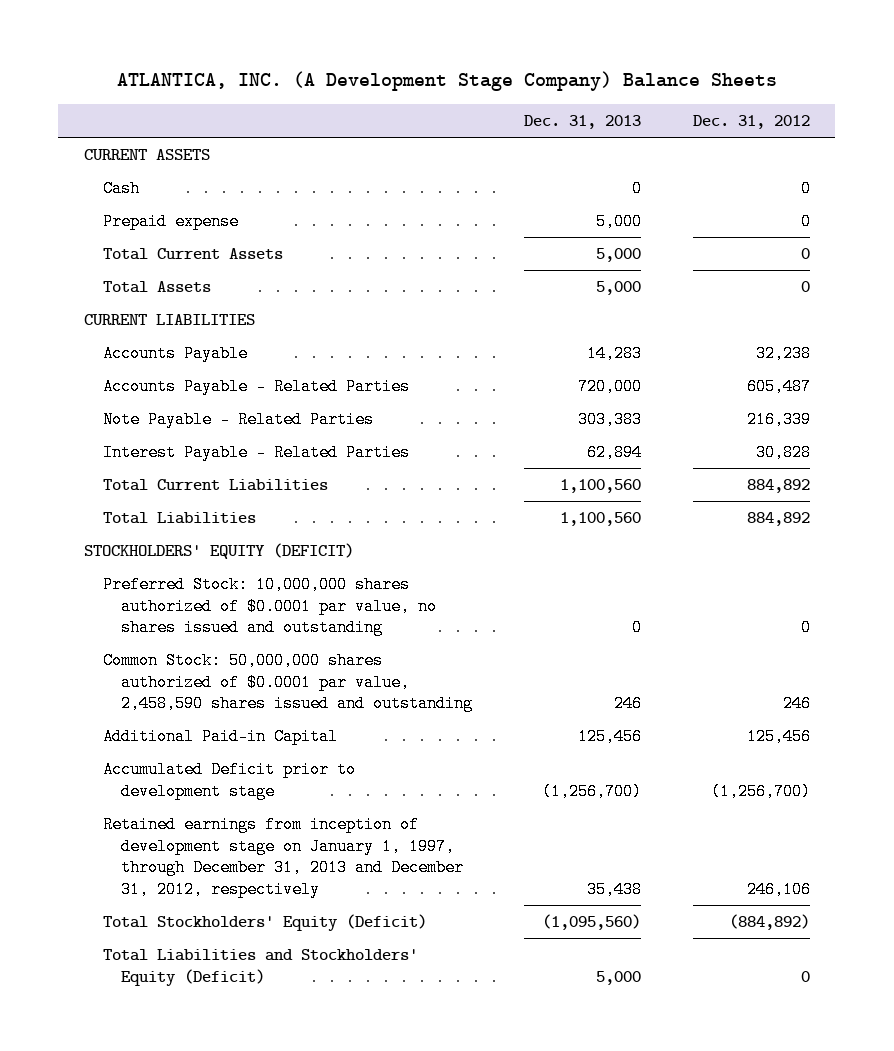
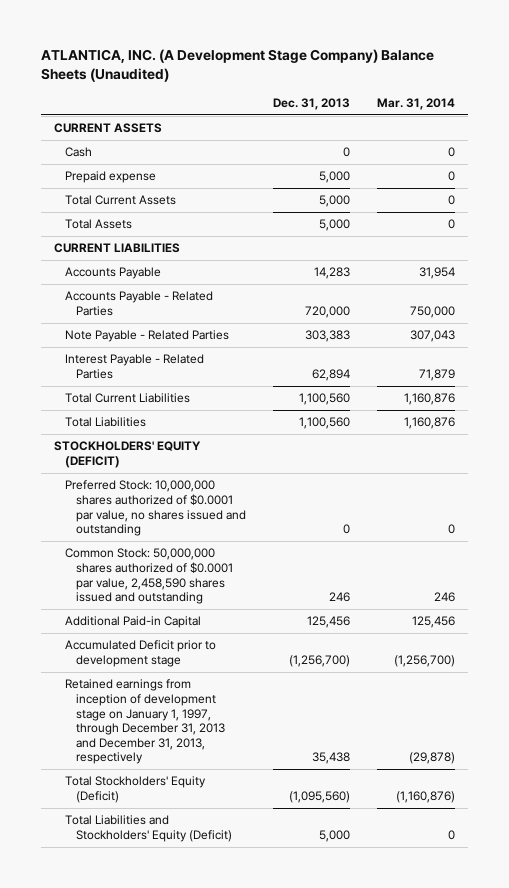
[116,71,777,92] ATLANTICA, INC. (A Development Stage Company) Balance Sheets -> [40,48,434,82] ATLANTICA, INC. (A Development Stage Company) Balance Sheets (Unaudited)
[692,115,810,130] Dec. 31, 2012 -> none
none -> [376,98,455,111] Mar. 31, 2014
[102,816,465,898] Retained earnings from inception of development stage on January 1, 1997, through December 31, 2013 and December 31, 2012, respectively -> [65,679,225,765] Retained earnings from inception of development stage on January 1, 1997, through December 31, 2013 and December 31, 2013, respectively

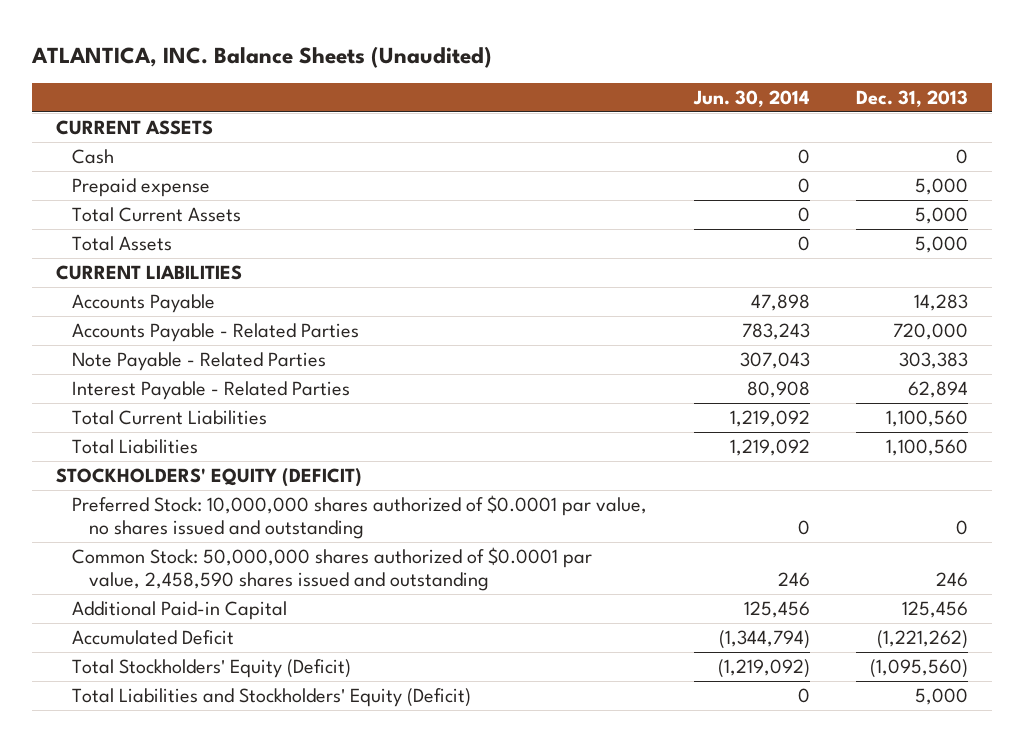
[40,48,434,82] ATLANTICA, INC. (A Development Stage Company) Balance Sheets (Unaudited) -> [31,46,493,69] ATLANTICA, INC. Balance Sheets (Unaudited)
[376,98,455,111] Mar. 31, 2014 -> none
none -> [692,90,810,108] Jun. 30, 2014
[65,679,225,765] Retained earnings from inception of development stage on January 1, 1997, through December 31, 2013 and December 31, 2013, respectively -> none
[65,640,217,667] Accumulated Deficit prior to development stage -> [72,629,235,645] Accumulated Deficit
[288,654,350,667] (1,256,700) -> [877,629,969,649] (1,221,262)

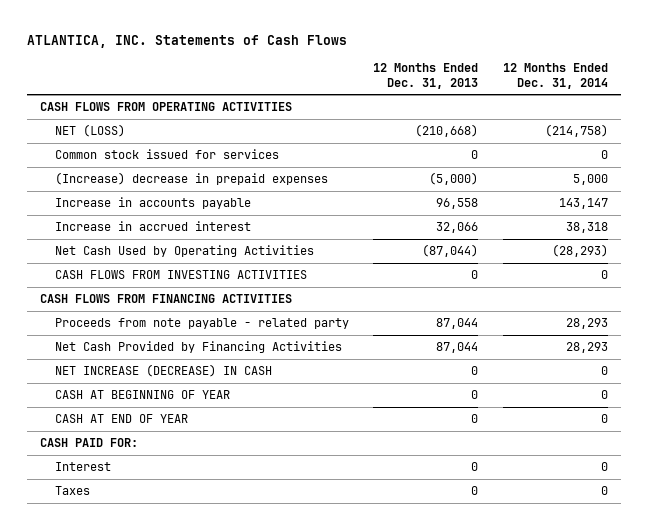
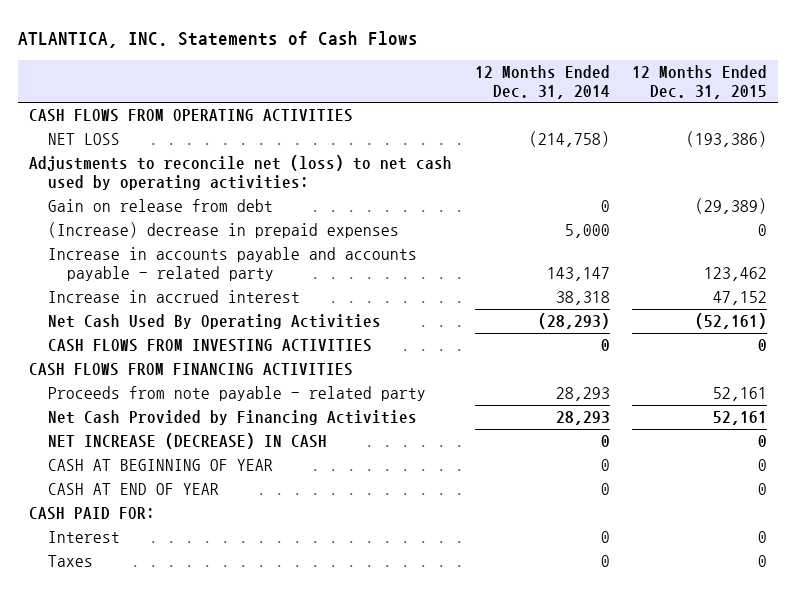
[373,63,479,89] 12 Months Ended Dec. 31, 2013 -> none
none -> [631,64,767,99] 12 Months Ended Dec. 31, 2015
[54,148,279,159] Common stock issued for services -> none
[54,123,125,137] NET (LOSS) -> [48,133,121,146] NET LOSS
none -> [29,155,453,190] Adjustments to reconcile net (loss) to net cash used by operating activities:
none -> [48,199,274,213] Gain on release from debt
[54,196,251,209] Increase in accounts payable -> [48,247,418,281] Increase in accounts payable and accounts payable - related party
[54,244,314,257] Net Cash Used by Operating Activities -> [48,314,382,330] Net Cash Used By Operating Activities

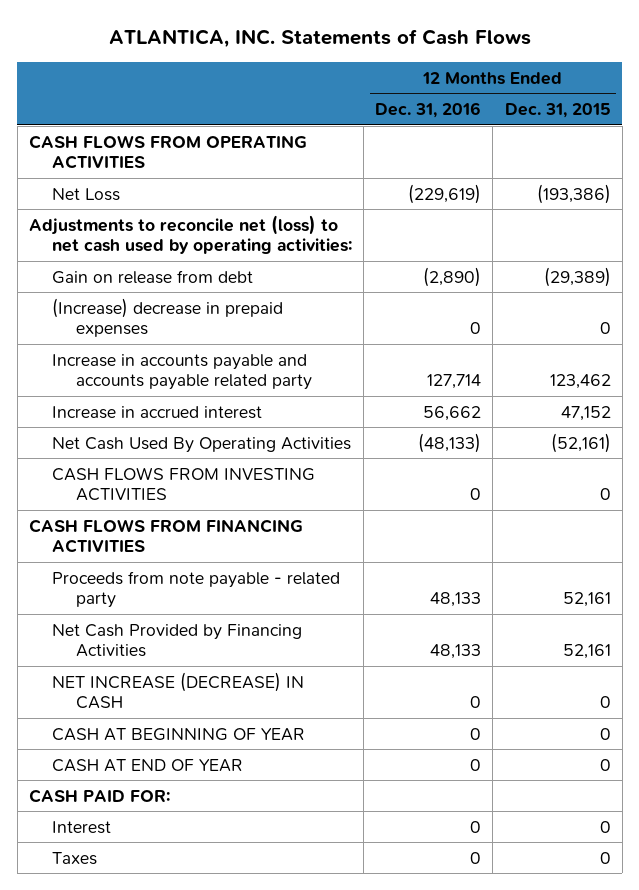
[474,64,610,99] 12 Months Ended Dec. 31, 2014 -> none
none -> [375,101,482,118] Dec. 31, 2016
[48,133,121,146] NET LOSS -> [52,187,121,201] Net Loss
[48,247,418,281] Increase in accounts payable and accounts payable - related party -> [52,353,312,391] Increase in accounts payable and accounts payable related party

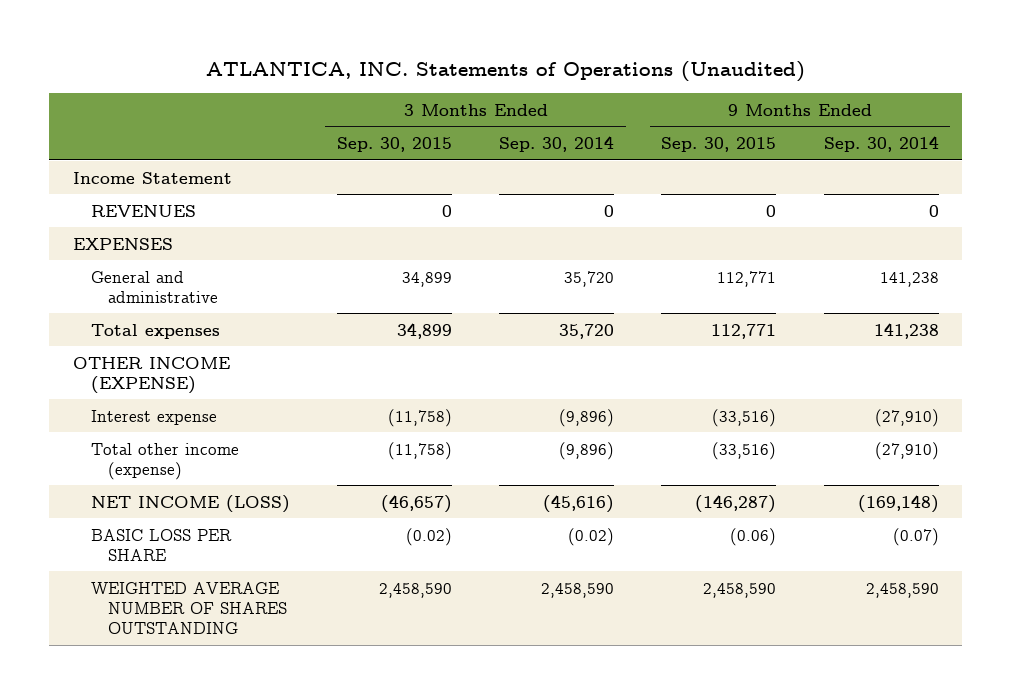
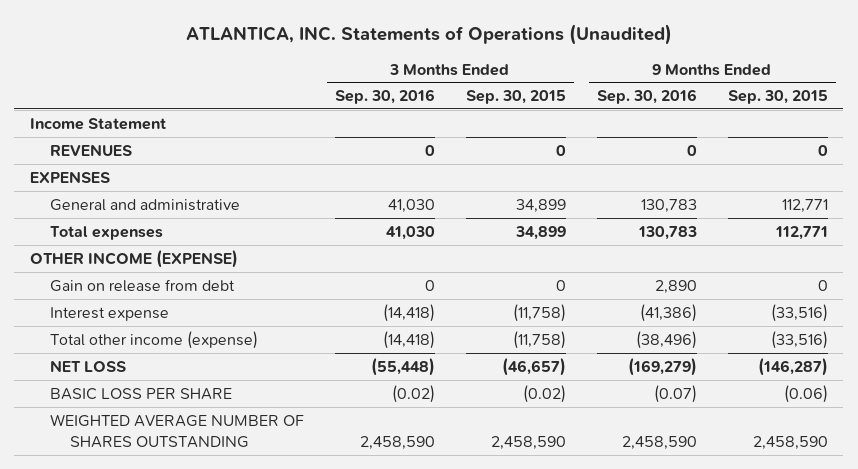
[499,135,615,152] Sep. 30, 2014 -> none
[823,135,939,152] Sep. 30, 2014 -> none
none -> [334,89,435,105] Sep. 30, 2016
none -> [596,89,697,105] Sep. 30, 2016
none -> [49,278,235,292] Gain on release from debt
[90,494,290,513] NET INCOME (LOSS) -> [49,359,126,372] NET LOSS

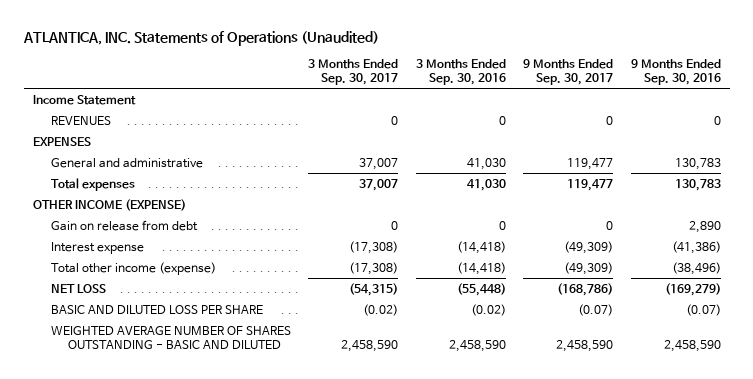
[465,90,566,105] Sep. 30, 2015 -> none
[727,90,828,105] Sep. 30, 2015 -> none
none -> [308,58,399,85] 3 Months Ended Sep. 30, 2017
none -> [523,58,614,85] 9 Months Ended Sep. 30, 2017
[49,387,232,400] BASIC LOSS PER SHARE -> [50,304,263,314] BASIC AND DILUTED LOSS PER SHARE
[49,413,304,448] WEIGHTED AVERAGE NUMBER OF SHARES OUTSTANDING -> [50,325,291,349] WEIGHTED AVERAGE NUMBER OF SHARES OUTSTANDING - BASIC AND DILUTED

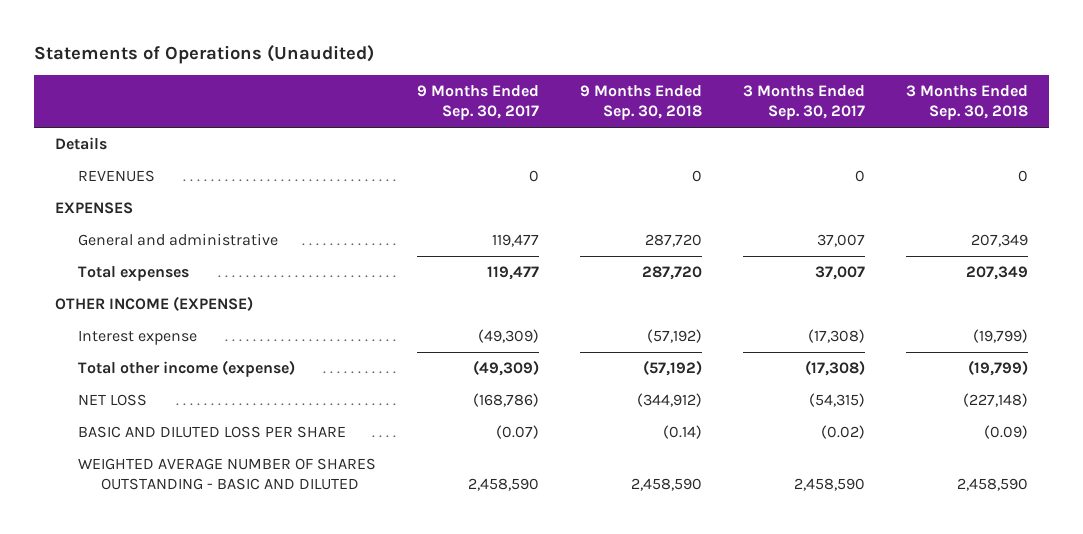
[22,30,379,46] ATLANTICA, INC. Statements of Operations (Unaudited) -> [34,45,375,65] Statements of Operations (Unaudited)
[415,58,506,85] 3 Months Ended Sep. 30, 2016 -> none
[630,58,721,85] 9 Months Ended Sep. 30, 2016 -> none
none -> [580,85,703,121] 9 Months Ended Sep. 30, 2018
none -> [906,85,1029,121] 3 Months Ended Sep. 30, 2018
[32,94,136,105] Income Statement -> none
none -> [54,137,107,151] Details
[50,219,198,231] Gain on release from debt -> none

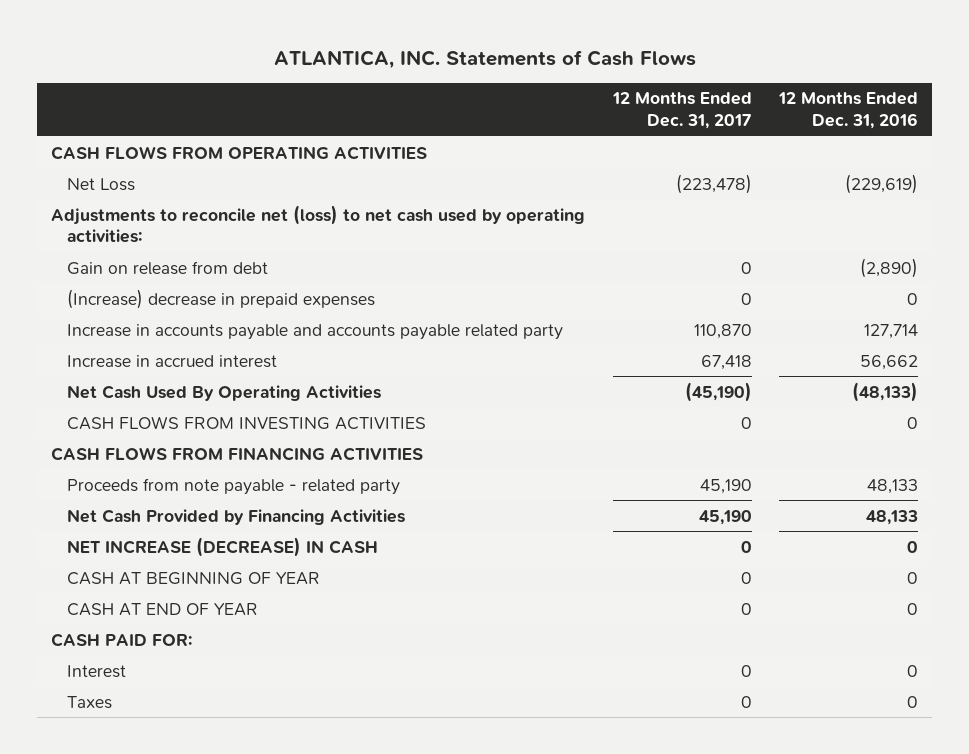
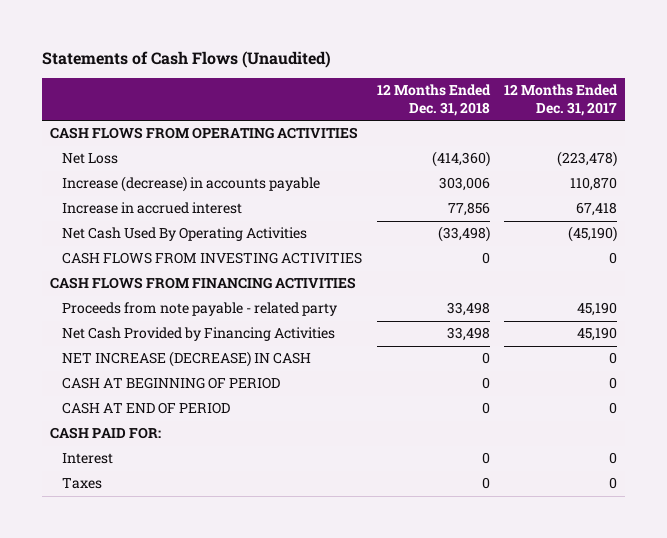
[273,49,696,69] ATLANTICA, INC. Statements of Cash Flows -> [42,50,332,68] Statements of Cash Flows (Unaudited)
[778,92,919,129] 12 Months Ended Dec. 31, 2016 -> none
none -> [376,84,491,116] 12 Months Ended Dec. 31, 2018
[51,204,586,244] Adjustments to reconcile net (loss) to net cash used by operating activities: -> none
[66,260,268,275] Gain on release from debt -> none
[66,288,375,309] (Increase) decrease in prepaid expenses -> none
[66,323,563,340] Increase in accounts payable and accounts payable related party -> [61,176,320,193] Increase (decrease) in accounts payable
[66,571,320,585] CASH AT BEGINNING OF YEAR -> [61,377,280,390] CASH AT BEGINNING OF PERIOD
[66,602,258,616] CASH AT END OF YEAR -> [61,402,230,415] CASH AT END OF PERIOD

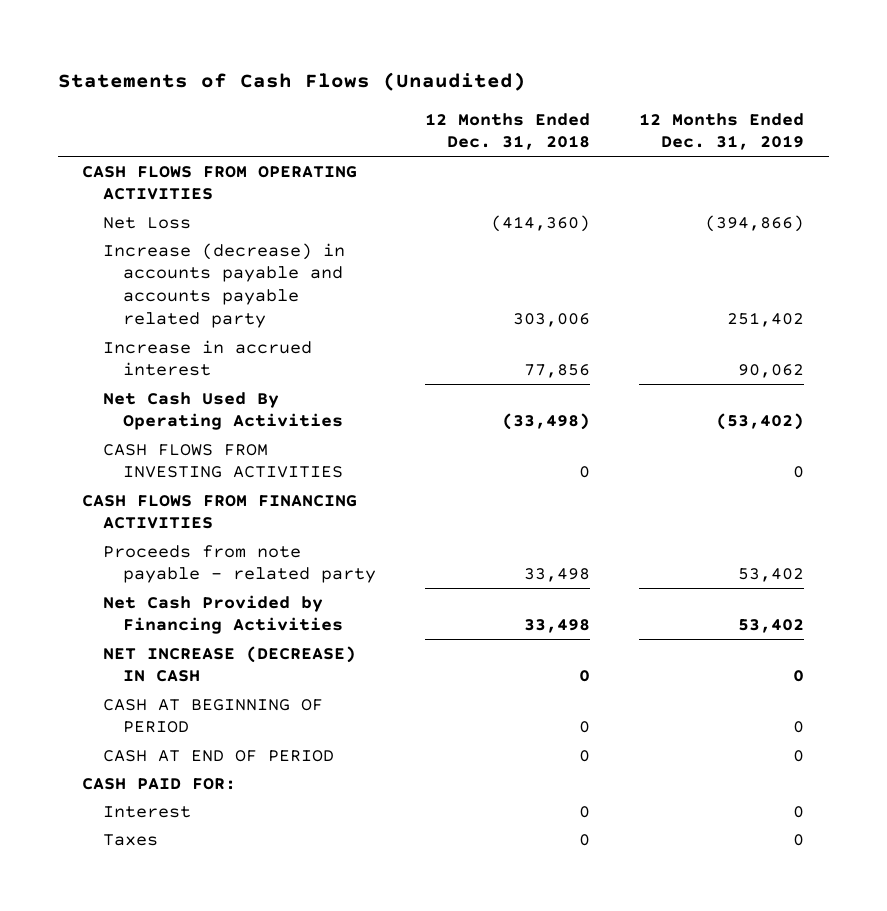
[504,84,619,116] 12 Months Ended Dec. 31, 2017 -> none
none -> [639,112,805,151] 12 Months Ended Dec. 31, 2019
[61,176,320,193] Increase (decrease) in accounts payable -> [102,242,345,329] Increase (decrease) in accounts payable and accounts payable related party

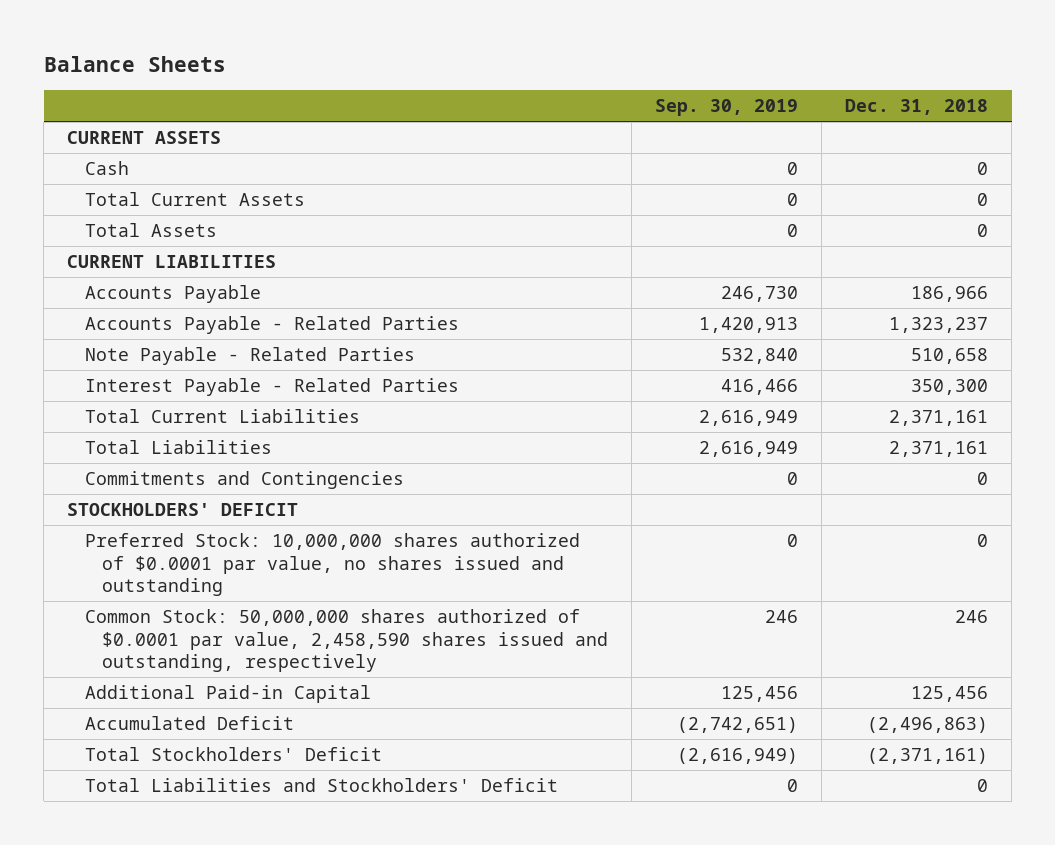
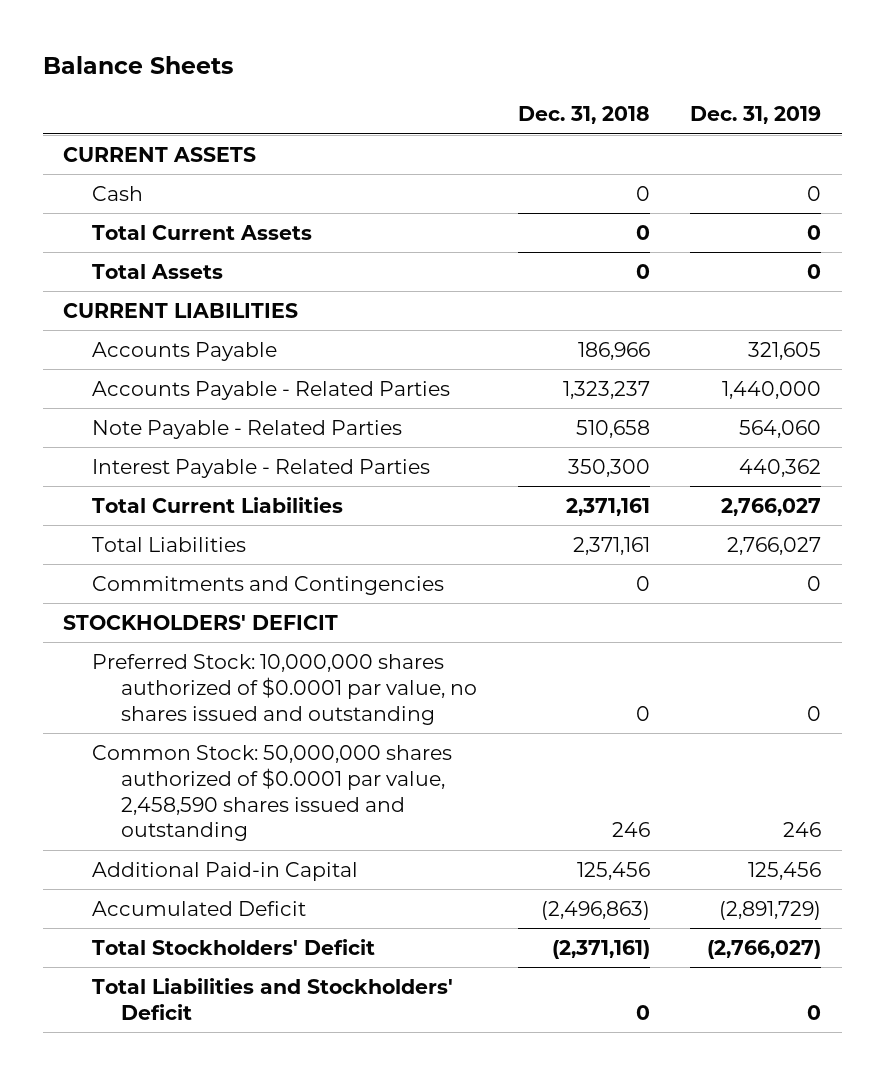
[655,99,799,117] Sep. 30, 2019 -> none
none -> [690,106,822,125] Dec. 31, 2019
[84,609,609,672] Common Stock: 50,000,000 shares authorized of $0.0001 par value, 2,458,590 shares issued and outstanding, respectively -> [91,744,452,842] Common Stock: 50,000,000 shares authorized of $0.0001 par value, 2,458,590 shares issued and outstanding

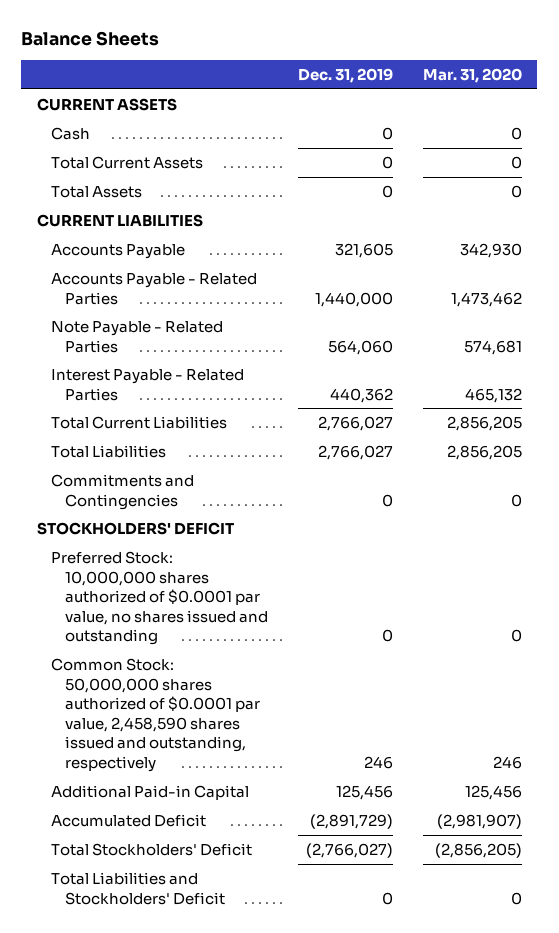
[517,106,650,125] Dec. 31, 2018 -> none
none -> [423,68,523,84] Mar. 31, 2020
[91,744,452,842] Common Stock: 50,000,000 shares authorized of $0.0001 par value, 2,458,590 shares issued and outstanding -> [50,657,260,773] Common Stock: 50,000,000 shares authorized of $0.0001 par value, 2,458,590 shares issued and outstanding, respectively

